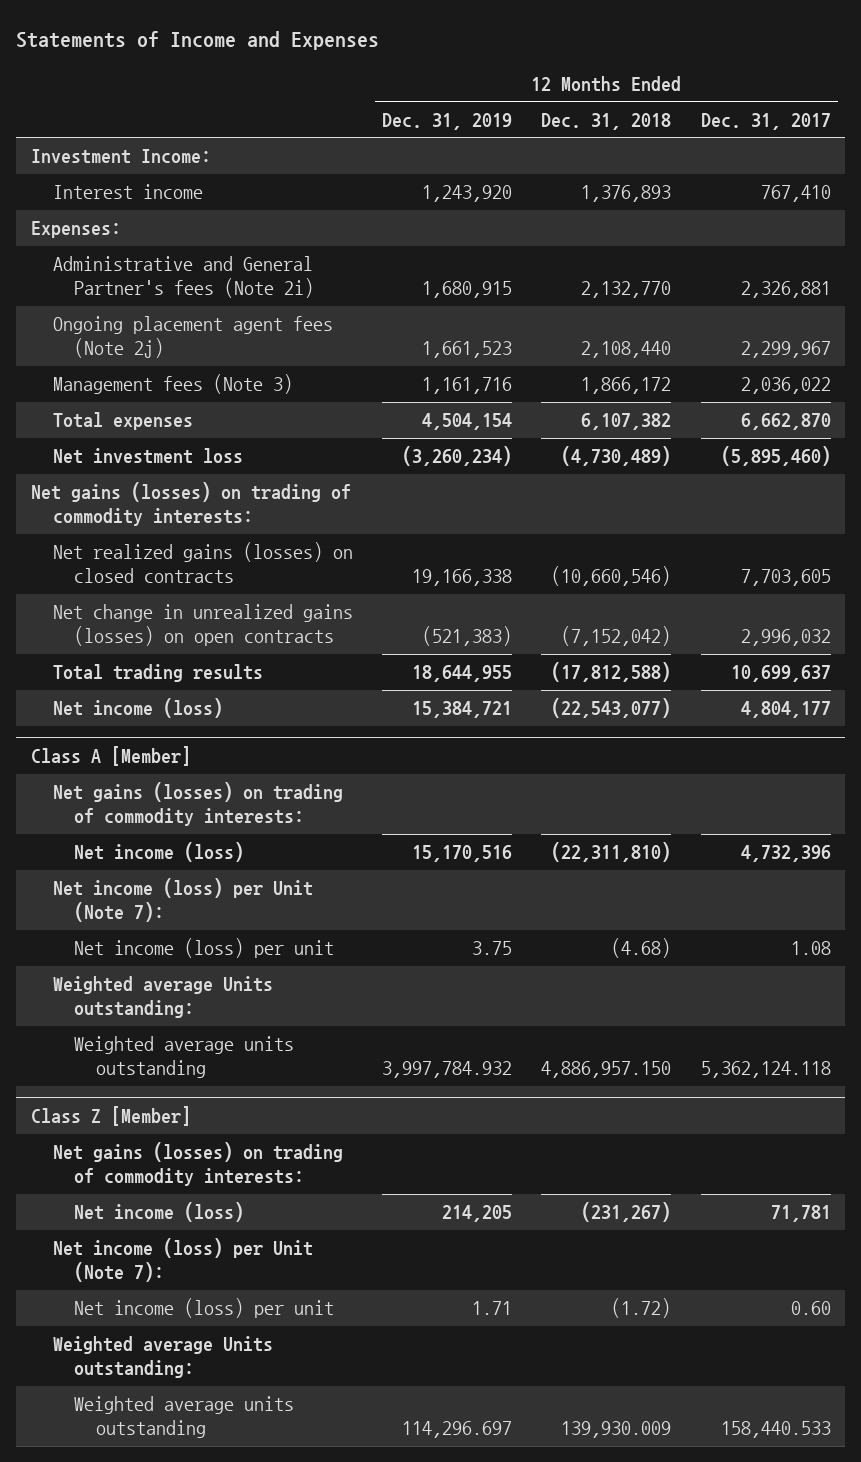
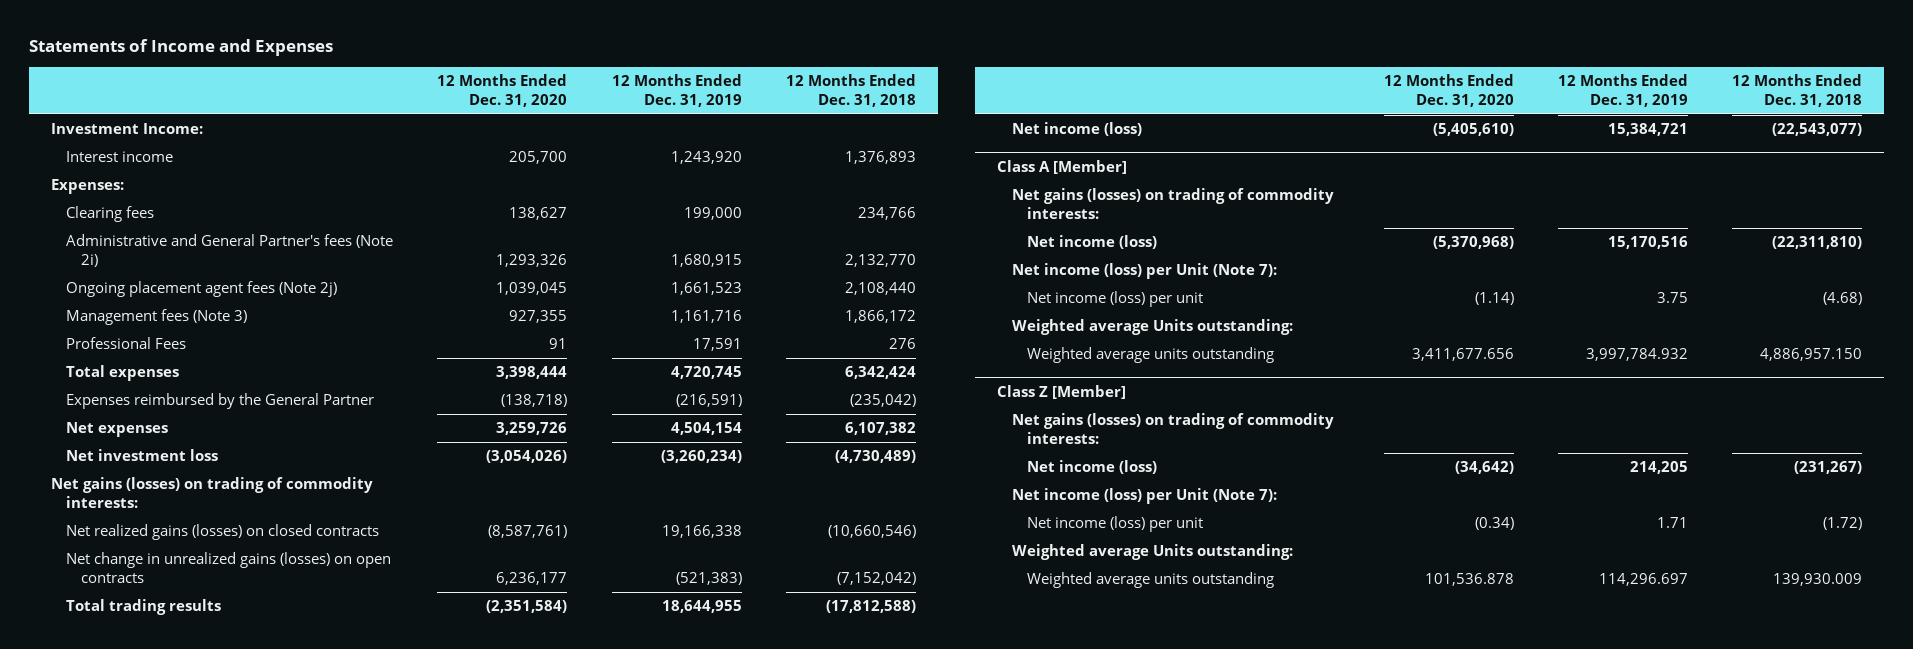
[700,112,831,130] Dec. 31, 2017 -> none
none -> [437,74,568,108] 12 Months Ended Dec. 31, 2020
none -> [65,206,154,223] Clearing fees
none -> [65,337,186,350] Professional Fees
[421,413,512,431] 4,504,154 -> [670,366,742,380] 4,720,745
[581,413,672,431] 6,107,382 -> [844,366,916,380] 6,342,424
none -> [65,393,374,410] Expenses reimbursed by the General Partner
none -> [65,422,168,438] Net expenses

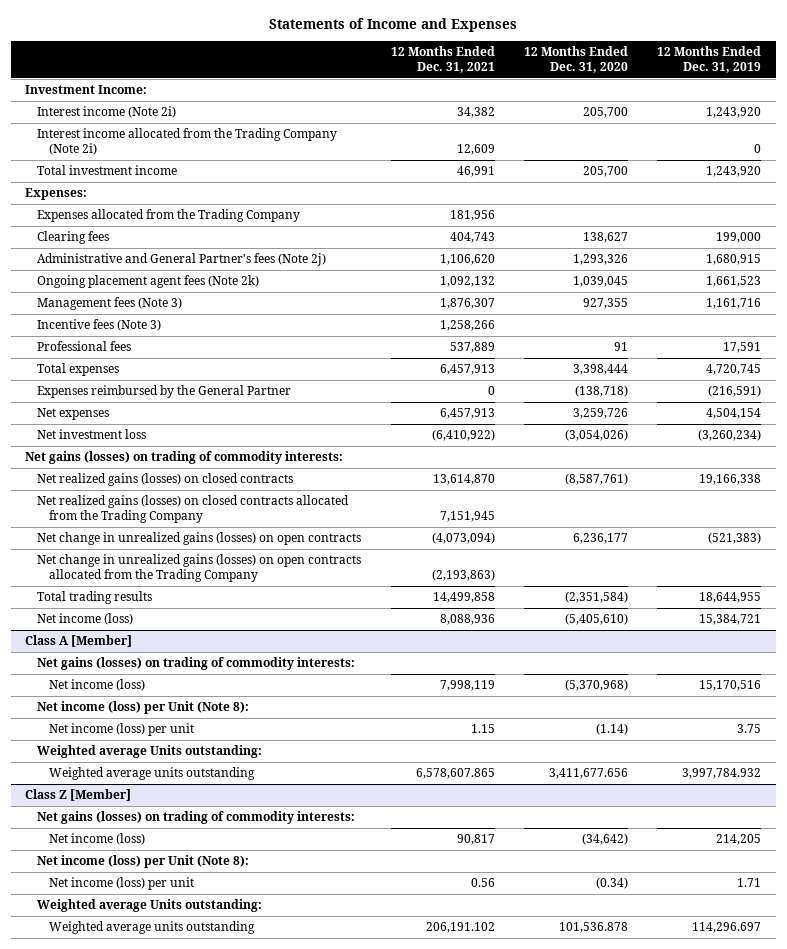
[785,74,916,108] 12 Months Ended Dec. 31, 2018 -> none
none -> [390,46,495,73] 12 Months Ended Dec. 31, 2021
[65,151,173,163] Interest income -> [37,106,177,119] Interest income (Note 2i)
none -> [37,128,338,155] Interest income allocated from the Trading Company (Note 2i)
none -> [37,165,178,176] Total investment income
none -> [37,209,301,223] Expenses allocated from the Trading Company
[65,234,393,268] Administrative and General Partner's fees (Note 2i) -> [37,253,327,267] Administrative and General Partner's fees (Note 2j)
[65,281,337,298] Ongoing placement agent fees (Note 2j) -> [37,275,260,289] Ongoing placement agent fees (Note 2k)
none -> [37,319,162,332] Incentive fees (Note 3)
[65,337,186,350] Professional Fees -> [37,341,132,352] Professional fees
none -> [37,495,350,523] Net realized gains (losses) on closed contracts allocated from the Trading Company
none -> [37,554,362,582] Net change in unrealized gains (losses) on open contracts allocated from the Trading Company
[1012,263,1278,280] Net income (loss) per Unit (Note 7): -> [37,701,250,715] Net income (loss) per Unit (Note 8):
[1012,488,1278,505] Net income (loss) per Unit (Note 7): -> [37,855,250,869] Net income (loss) per Unit (Note 8):

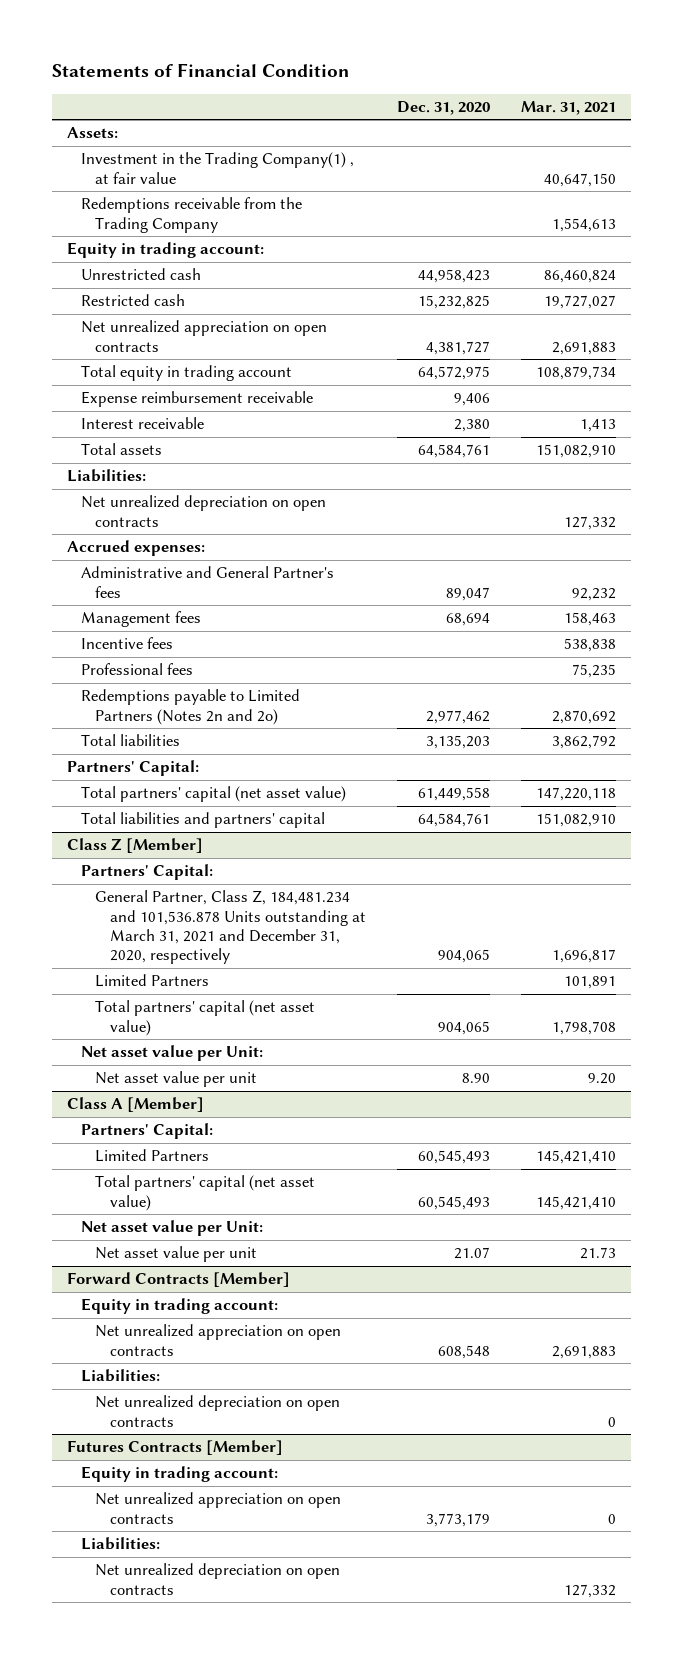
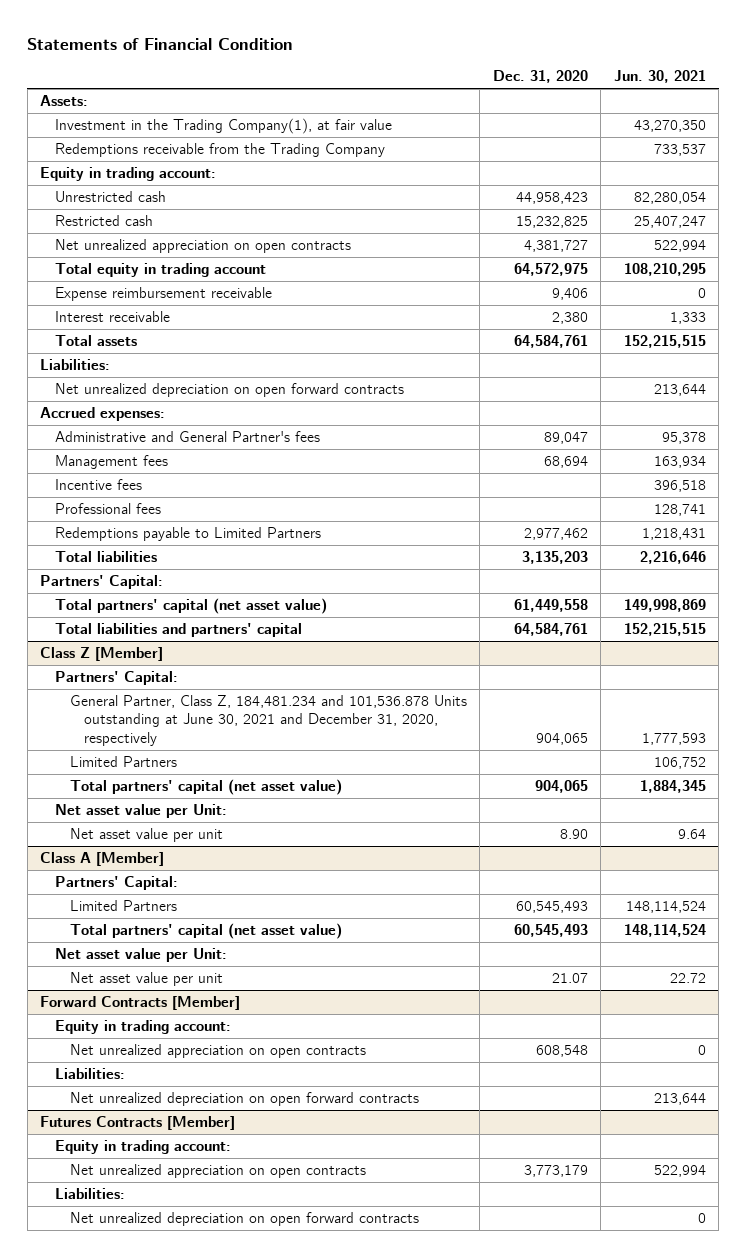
[520,101,616,116] Mar. 31, 2021 -> none
none -> [613,70,706,84] Jun. 30, 2021
[81,152,355,184] Investment in the Trading Company(1) , at fair value -> [54,117,392,134] Investment in the Trading Company(1), at fair value
[81,495,327,527] Net unrealized depreciation on open contracts -> [54,382,404,397] Net unrealized depreciation on open forward contracts
[81,689,301,725] Redemptions payable to Limited Partners (Notes 2n and 2o) -> [54,526,321,541] Redemptions payable to Limited Partners
[95,890,366,965] General Partner, Class Z, 184,481.234 and 101,536.878 Units outstanding at March 31, 2021 and December 31, 2020, respectively -> [69,694,467,746] General Partner, Class Z, 184,481.234 and 101,536.878 Units outstanding at June 30, 2021 and December 31, 2020, respectively
[95,1395,341,1427] Net unrealized depreciation on open contracts -> [69,1091,419,1106] Net unrealized depreciation on open forward contracts
[95,1563,341,1595] Net unrealized depreciation on open contracts -> [69,1211,419,1226] Net unrealized depreciation on open forward contracts

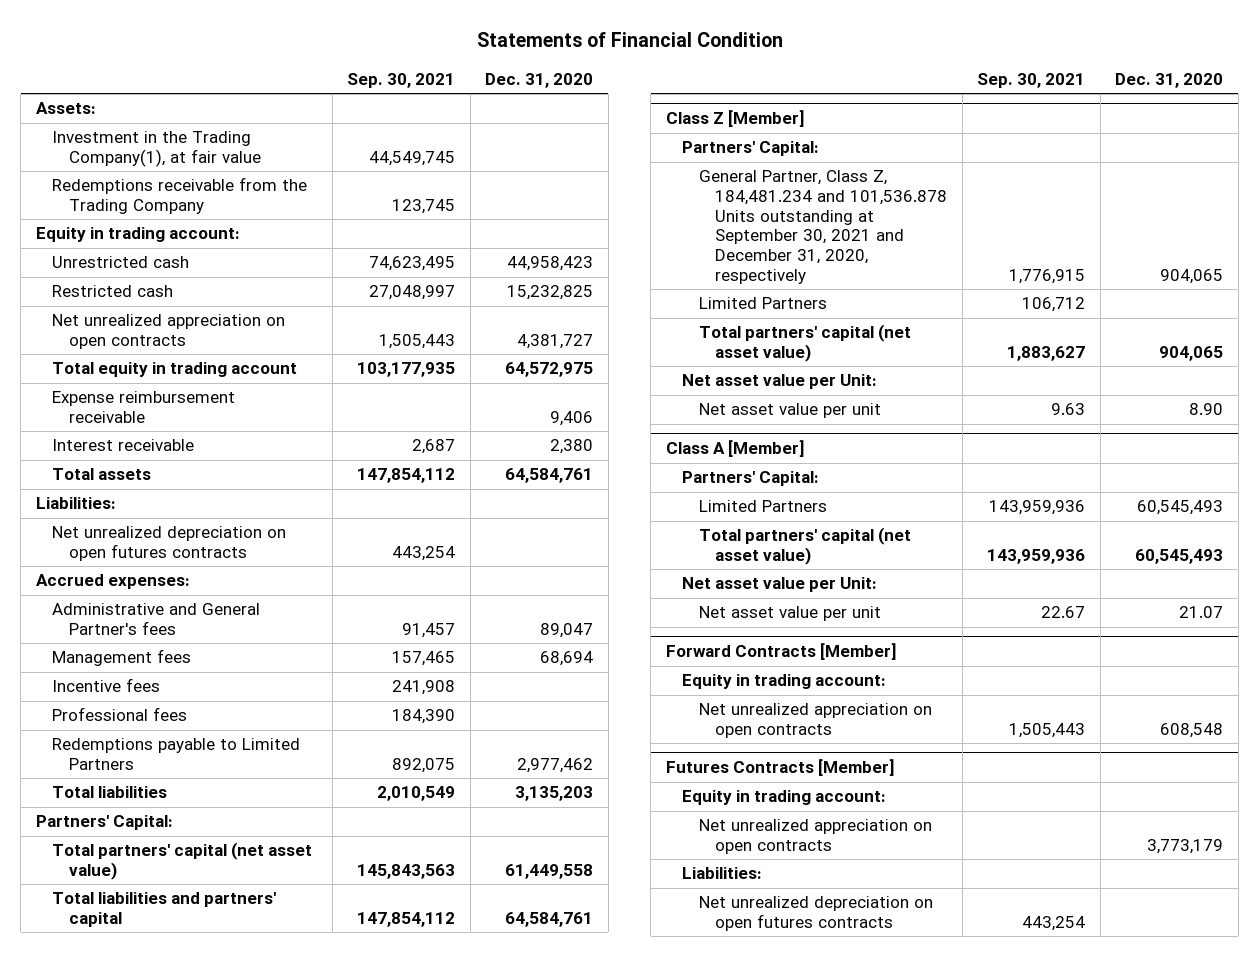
[613,70,706,84] Jun. 30, 2021 -> none
none -> [347,72,456,88] Sep. 30, 2021
[54,382,404,397] Net unrealized depreciation on open forward contracts -> [52,526,287,562] Net unrealized depreciation on open futures contracts
[69,694,467,746] General Partner, Class Z, 184,481.234 and 101,536.878 Units outstanding at June 30, 2021 and December 31, 2020, respectively -> [698,170,948,284] General Partner, Class Z, 184,481.234 and 101,536.878 Units outstanding at September 30, 2021 and December 31, 2020, respectively
[54,1067,125,1079] Liabilities: -> none
[69,1091,419,1106] Net unrealized depreciation on open forward contracts -> none
[69,1211,419,1226] Net unrealized depreciation on open forward contracts -> [698,896,933,932] Net unrealized depreciation on open futures contracts

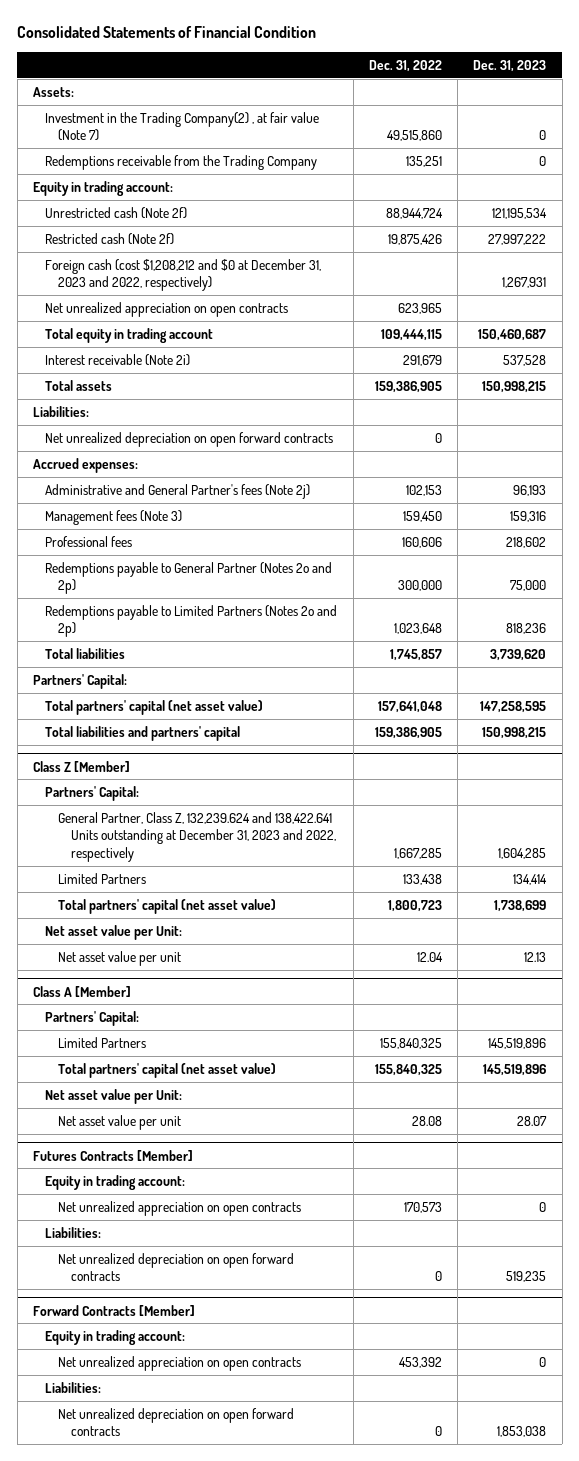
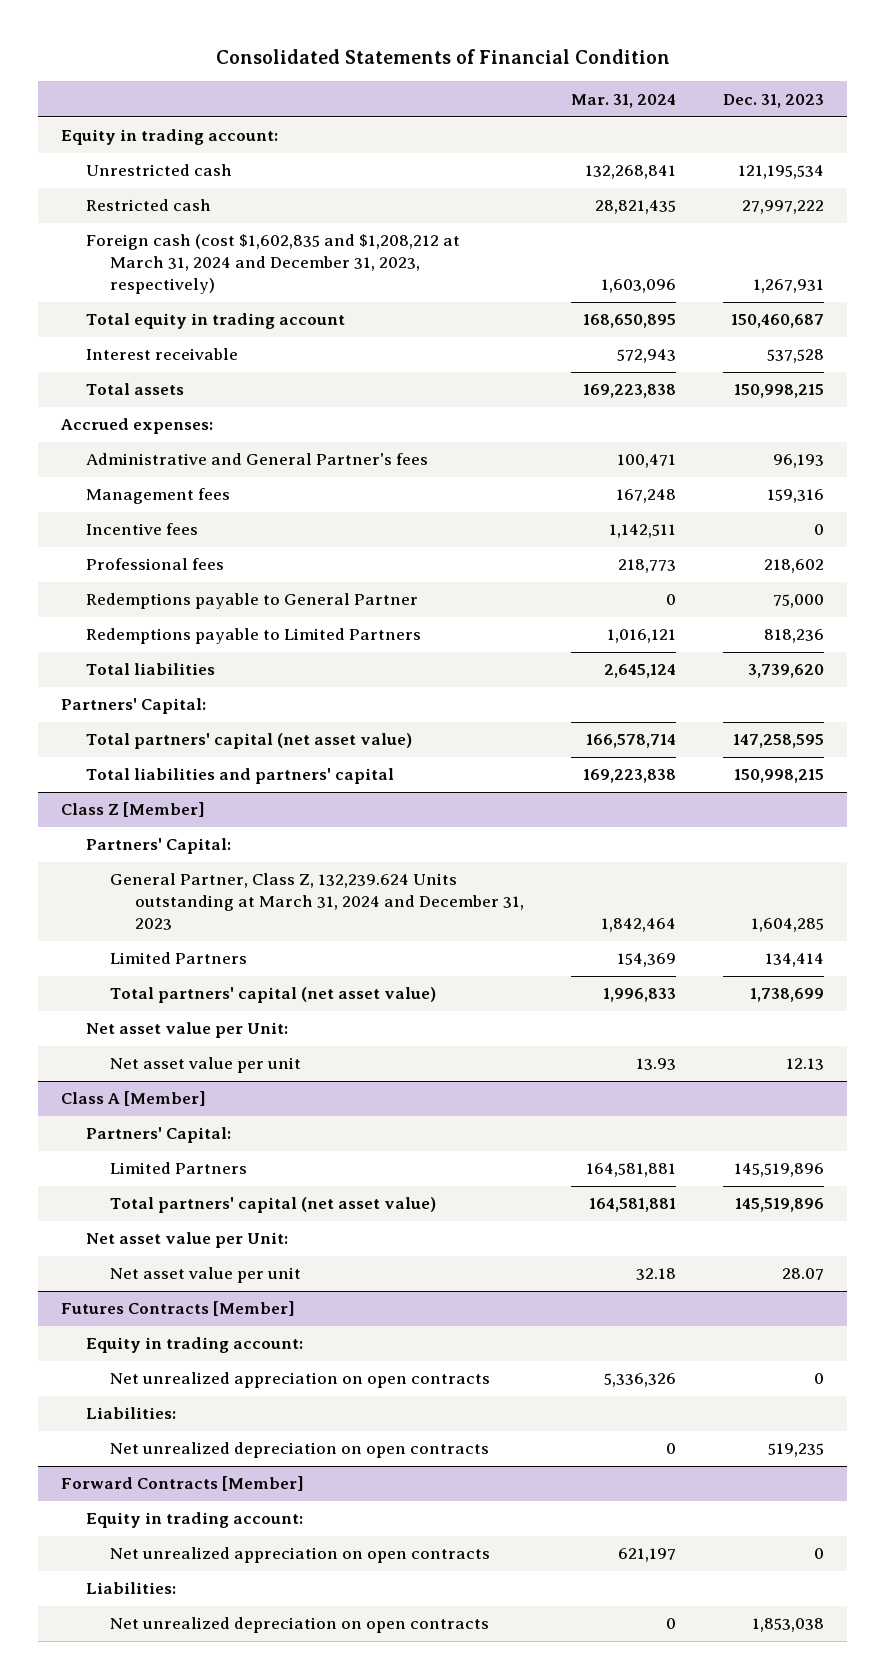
[368,59,442,72] Dec. 31, 2022 -> none
none -> [570,93,676,108] Mar. 31, 2024
[32,86,74,97] Assets: -> none
[45,111,320,142] Investment in the Trading Company(2) , at fair value (Note 7) -> none
[45,154,318,170] Redemptions receivable from the Trading Company -> none
[45,301,289,317] Net unrealized appreciation on open contracts -> none
[45,206,188,219] Unrestricted cash (Note 2f) -> [85,164,232,177] Unrestricted cash
[45,232,175,245] Restricted cash (Note 2f) -> [85,199,211,212] Restricted cash
[45,258,322,292] Foreign cash (cost $1,208,212 and $0 at December 31, 2023 and 2022, respectively) -> [85,234,460,295] Foreign cash (cost $1,602,835 and $1,208,212 at March 31, 2024 and December 31, 2023, respectively)
[45,353,191,366] Interest receivable (Note 2i) -> [85,348,238,361] Interest receivable
[32,405,89,417] Liabilities: -> none
[45,431,334,447] Net unrealized depreciation on open forward contracts -> none
[45,483,311,499] Administrative and General Partner's fees (Note 2j) -> [85,453,428,466] Administrative and General Partner's fees
[45,509,183,525] Management fees (Note 3) -> [85,488,230,505] Management fees
none -> [85,523,198,536] Incentive fees
[45,561,333,595] Redemptions payable to General Partner (Notes 2o and 2p) -> [85,593,418,610] Redemptions payable to General Partner
[45,604,338,638] Redemptions payable to Limited Partners (Notes 2o and 2p) -> [85,628,421,645] Redemptions payable to Limited Partners
[58,811,336,863] General Partner, Class Z, 132,239.624 and 138,422.641 Units outstanding at December 31, 2023 and 2022, respectively -> [110,873,524,931] General Partner, Class Z, 132,239.624 Units outstanding at March 31, 2024 and December 31, 2023
[58,1252,295,1282] Net unrealized depreciation on open forward contracts -> [110,1442,490,1459] Net unrealized depreciation on open contracts
[58,1407,295,1437] Net unrealized depreciation on open forward contracts -> [110,1617,490,1634] Net unrealized depreciation on open contracts

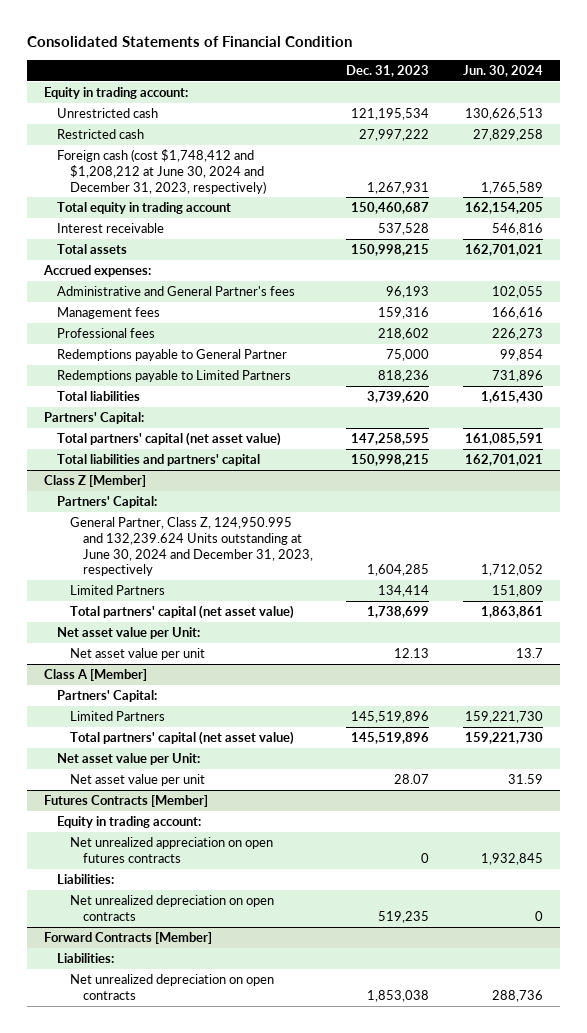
[570,93,676,108] Mar. 31, 2024 -> none
none -> [463,64,544,77] Jun. 30, 2024
[85,234,460,295] Foreign cash (cost $1,602,835 and $1,208,212 at March 31, 2024 and December 31, 2023, respectively) -> [56,149,266,194] Foreign cash (cost $1,748,412 and $1,208,212 at June 30, 2024 and December 31, 2023, respectively)
[85,523,198,536] Incentive fees -> none
[110,873,524,931] General Partner, Class Z, 132,239.624 Units outstanding at March 31, 2024 and December 31, 2023 -> [69,517,313,577] General Partner, Class Z, 124,950.995 and 132,239.624 Units outstanding at June 30, 2024 and December 31, 2023, respectively
[110,1372,491,1389] Net unrealized appreciation on open contracts -> [69,837,273,863] Net unrealized appreciation on open futures contracts
[85,1512,303,1529] Equity in trading account: -> none
[110,1547,491,1564] Net unrealized appreciation on open contracts -> none

